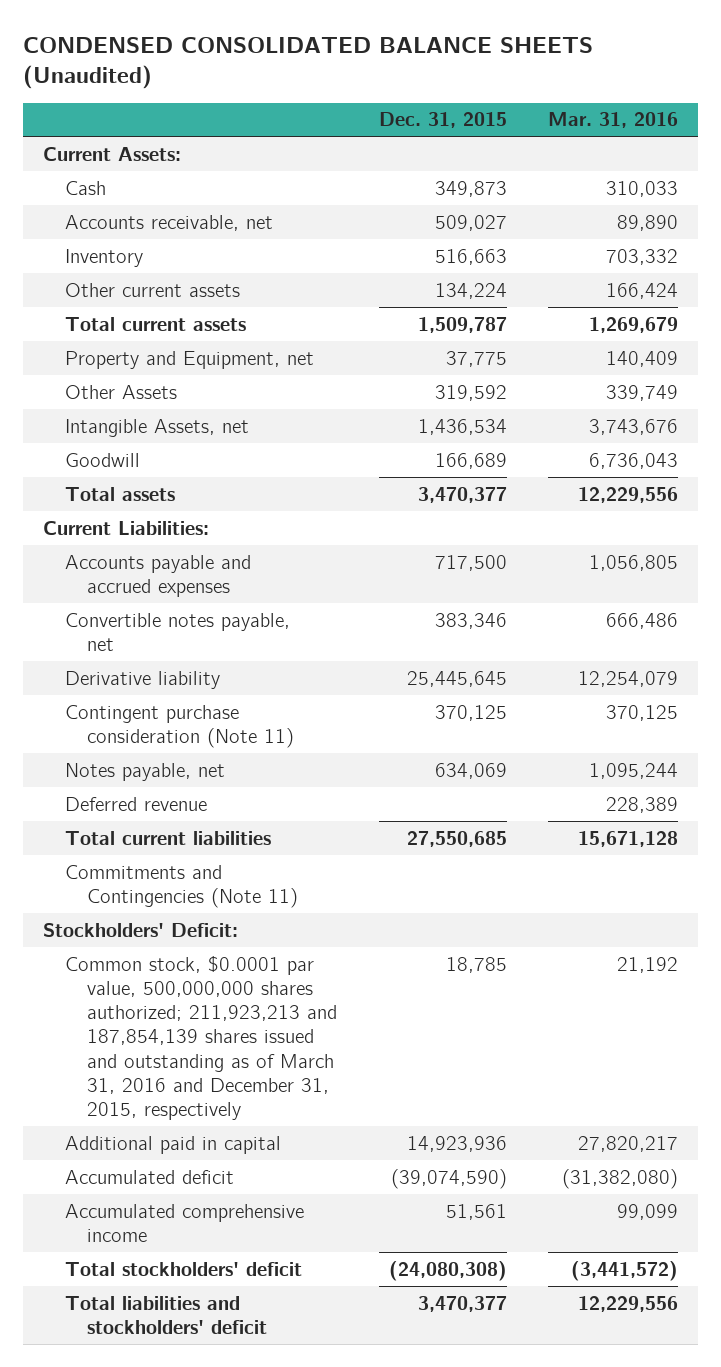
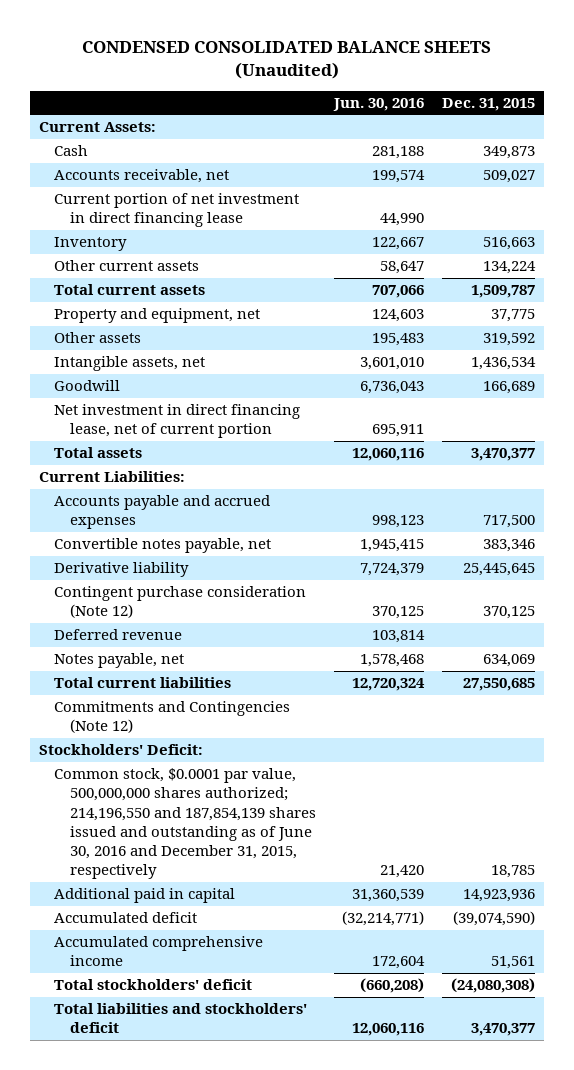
[547,112,678,129] Mar. 31, 2016 -> none
none -> [333,97,425,111] Jun. 30, 2016
none -> [54,193,300,228] Current portion of net investment in direct financing lease
[65,350,315,369] Property and Equipment, net -> [54,308,261,324] Property and equipment, net
[65,384,178,399] Other Assets -> [54,332,142,344] Other assets
[65,418,250,437] Intangible Assets, net -> [54,356,206,372] Intangible assets, net
none -> [54,404,301,439] Net investment in direct financing lease, net of current portion
[65,704,295,748] Contingent purchase consideration (Note 11) -> [54,586,307,619] Contingent purchase consideration (Note 12)
[65,762,226,781] Notes payable, net -> [54,653,185,669] Notes payable, net
[65,864,299,908] Commitments and Contingencies (Note 11) -> [54,701,291,734] Commitments and Contingencies (Note 12)
[65,955,338,1121] Common stock, $0.0001 par value, 500,000,000 shares authorized; 211,923,213 and 187,854,139 shares issued and outstanding as of March 31, 2016 and December 31, 2015, respectively -> [54,768,317,880] Common stock, $0.0001 par value, 500,000,000 shares authorized; 214,196,550 and 187,854,139 shares issued and outstanding as of June 30, 2016 and December 31, 2015, respectively

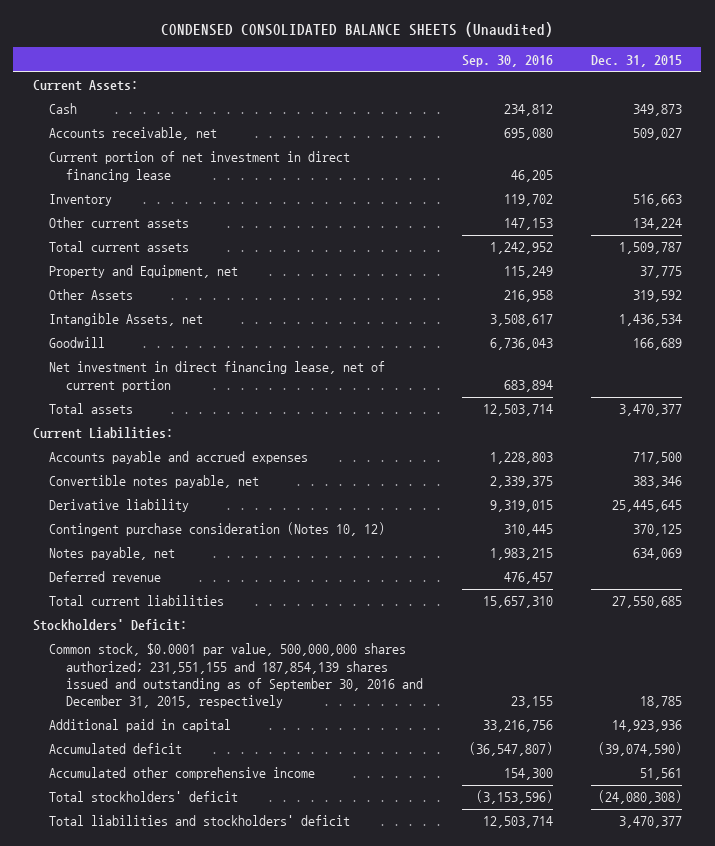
[333,97,425,111] Jun. 30, 2016 -> none
none -> [461,54,553,67] Sep. 30, 2016
[54,308,261,324] Property and equipment, net -> [49,265,239,279] Property and Equipment, net
[54,332,142,344] Other assets -> [49,289,134,301] Other Assets
[54,356,206,372] Intangible assets, net -> [49,313,204,327] Intangible Assets, net
[54,586,307,619] Contingent purchase consideration (Note 12) -> [49,522,386,537] Contingent purchase consideration (Notes 10, 12)
[54,629,183,641] Deferred revenue -> [49,571,162,583] Deferred revenue
[54,701,291,734] Commitments and Contingencies (Note 12) -> none
[54,768,317,880] Common stock, $0.0001 par value, 500,000,000 shares authorized; 214,196,550 and 187,854,139 shares issued and outstanding as of June 30, 2016 and December 31, 2015, respectively -> [49,643,424,708] Common stock, $0.0001 par value, 500,000,000 shares authorized; 231,551,155 and 187,854,139 shares issued and outstanding as of September 30, 2016 and December 31, 2015, respectively
[54,936,264,967] Accumulated comprehensive income -> [49,767,316,781] Accumulated other comprehensive income

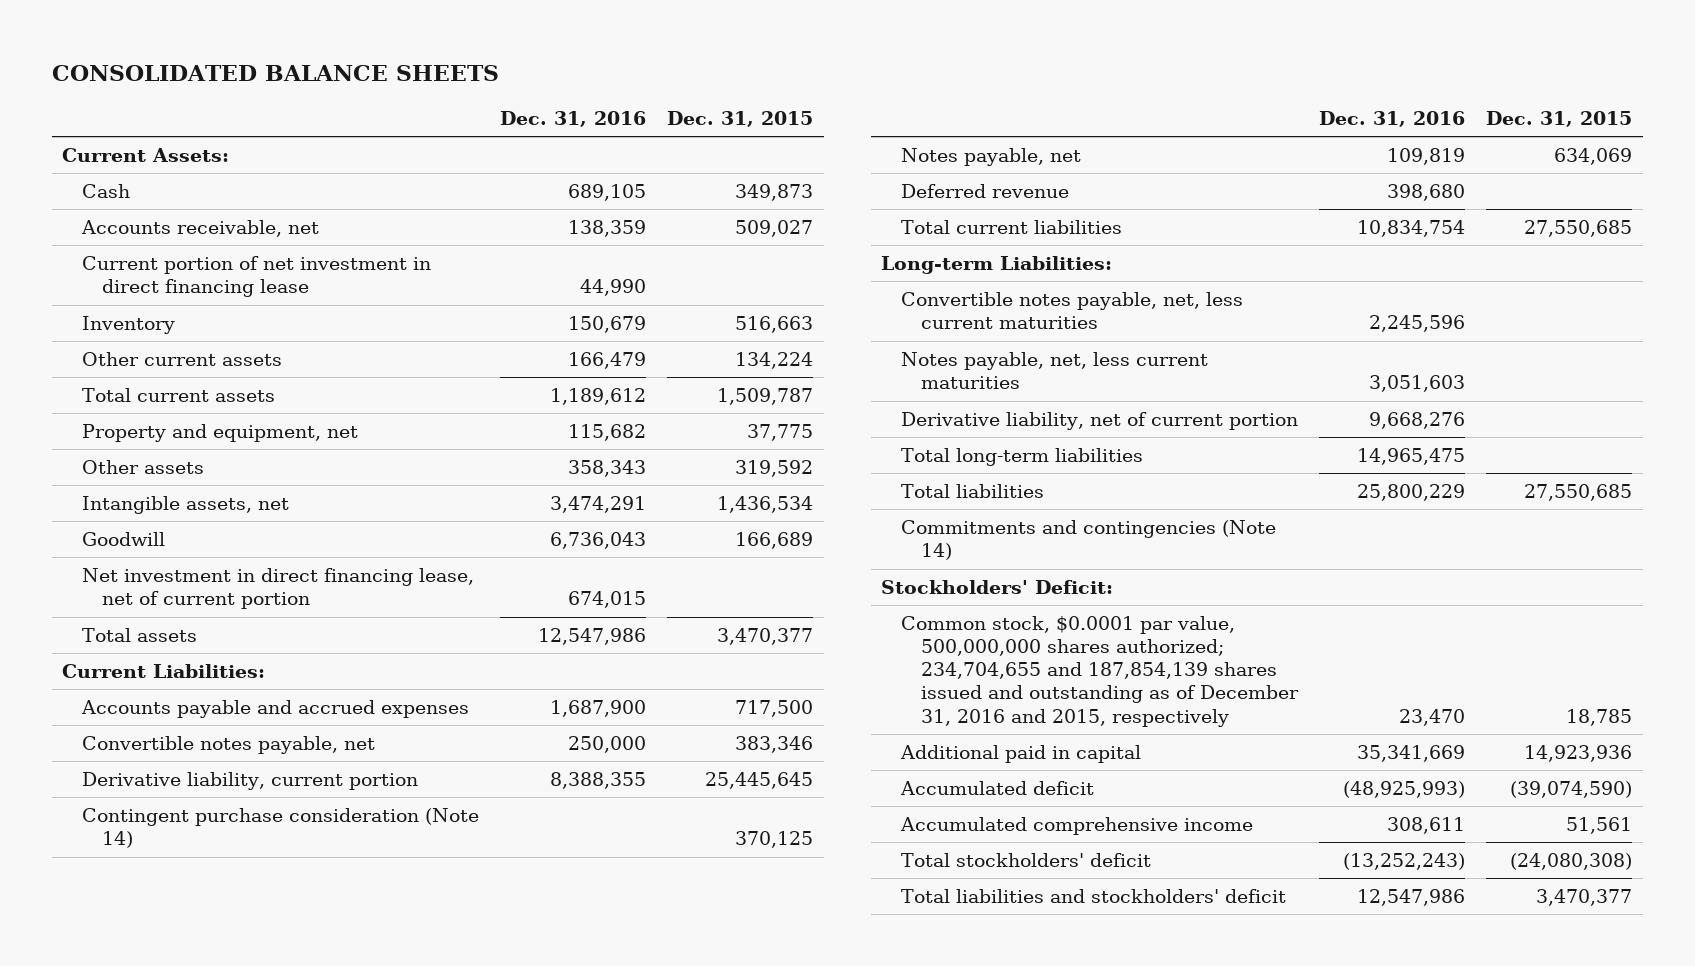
[161,22,554,38] CONDENSED CONSOLIDATED BALANCE SHEETS (Unaudited) -> [51,64,499,81] CONSOLIDATED BALANCE SHEETS
[461,54,553,67] Sep. 30, 2016 -> none
none -> [500,110,647,127] Dec. 31, 2016
[49,265,239,279] Property and Equipment, net -> [82,424,359,443] Property and equipment, net
[49,289,134,301] Other Assets -> [82,460,205,475] Other assets
[49,313,204,327] Intangible Assets, net -> [82,496,290,515] Intangible assets, net
[49,499,190,513] Derivative liability -> [82,772,419,791] Derivative liability, current portion
[49,522,386,537] Contingent purchase consideration (Notes 10, 12) -> [82,808,480,849] Contingent purchase consideration (Note 14)
none -> [881,256,1113,275] Long-term Liabilities:
none -> [901,292,1244,330] Convertible notes payable, net, less current maturities
none -> [901,352,1209,390] Notes payable, net, less current maturities
none -> [901,412,1299,431] Derivative liability, net of current portion
none -> [901,448,1144,467] Total long-term liabilities
none -> [901,484,1045,499] Total liabilities
none -> [901,520,1277,561] Commitments and contingencies (Note 14)
[49,643,424,708] Common stock, $0.0001 par value, 500,000,000 shares authorized; 231,551,155 and 187,854,139 shares issued and outstanding as of September 30, 2016 and December 31, 2015, respectively -> [901,616,1300,727] Common stock, $0.0001 par value, 500,000,000 shares authorized; 234,704,655 and 187,854,139 shares issued and outstanding as of December 31, 2016 and 2015, respectively
[49,767,316,781] Accumulated other comprehensive income -> [900,817,1254,836] Accumulated comprehensive income

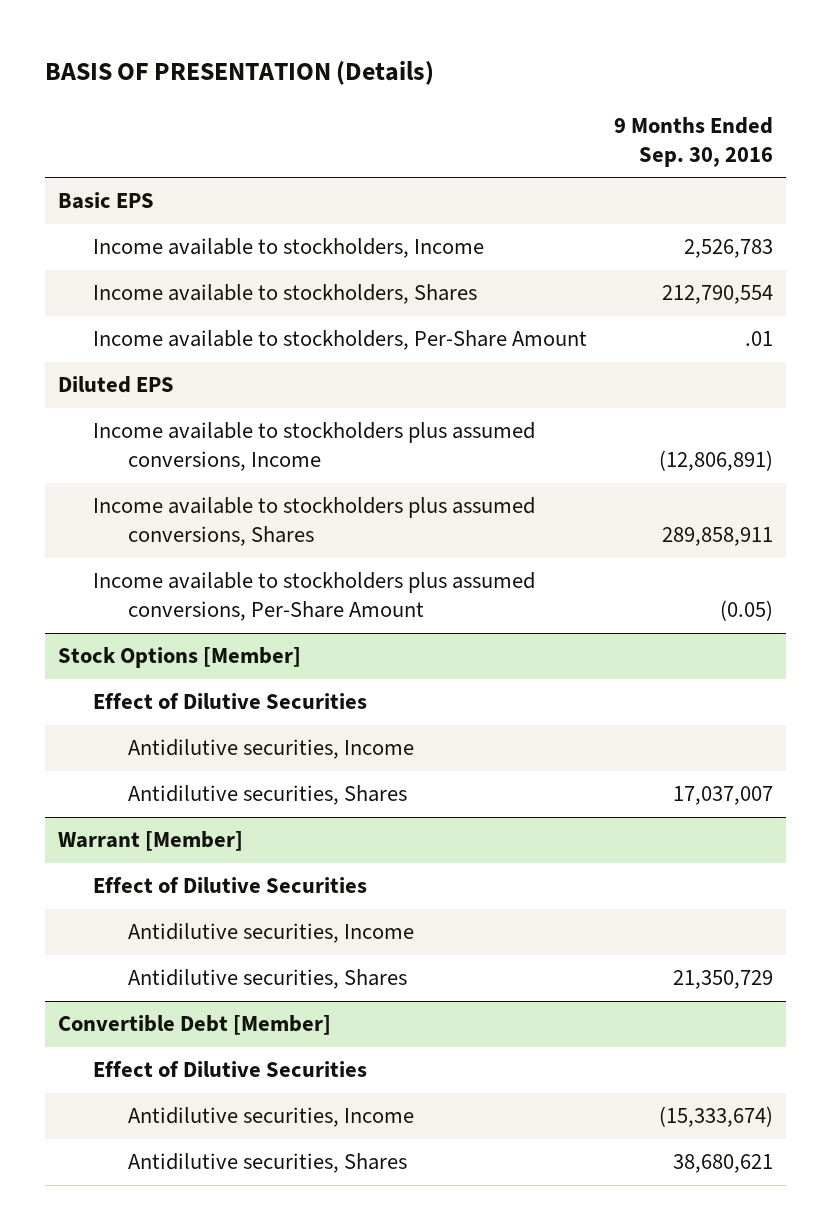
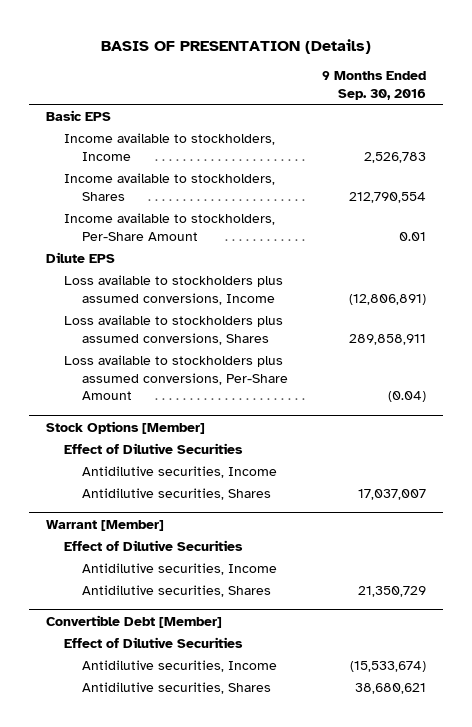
[744,331,773,347] .01 -> [398,231,426,241] 0.01
[58,376,175,394] Diluted EPS -> [46,251,116,263] Dilute EPS
[93,422,536,472] Income available to stockholders plus assumed conversions, Income -> [63,274,283,305] Loss available to stockholders plus assumed conversions, Income
[93,497,536,547] Income available to stockholders plus assumed conversions, Shares -> [63,314,283,345] Loss available to stockholders plus assumed conversions, Shares
[93,572,536,622] Income available to stockholders plus assumed conversions, Per-Share Amount -> [63,354,288,401] Loss available to stockholders plus assumed conversions, Per-Share Amount
[719,600,773,622] (0.05) -> [387,391,426,403] (0.04)
[658,1106,773,1128] (15,333,674) -> [349,660,426,672] (15,533,674)

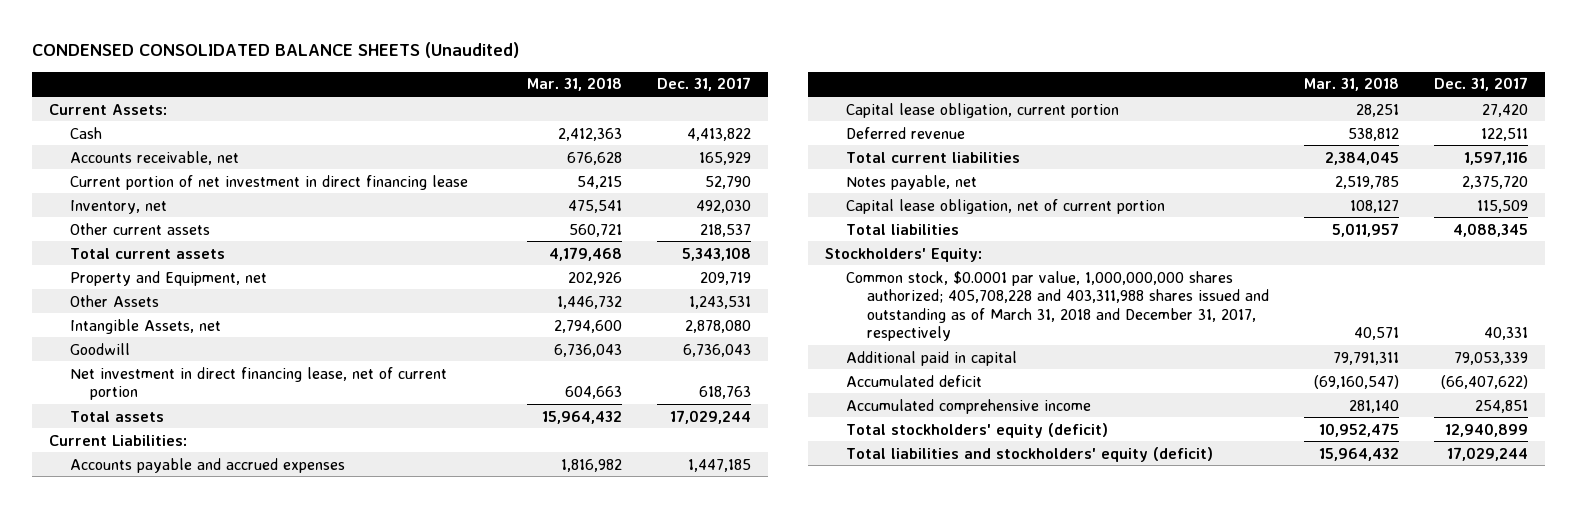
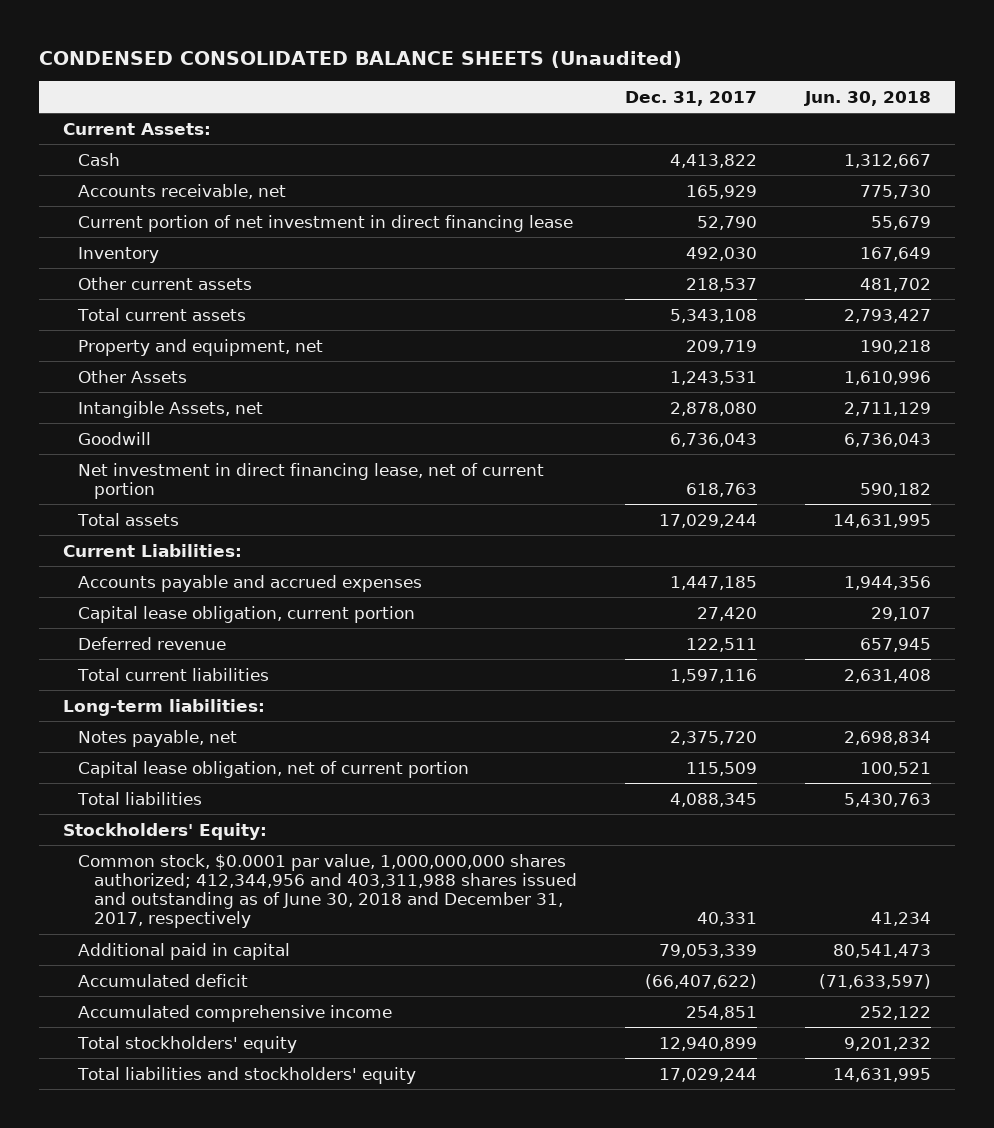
[527,77,623,92] Mar. 31, 2018 -> none
none -> [803,90,931,106] Jun. 30, 2018
[69,199,167,214] Inventory, net -> [78,246,160,263] Inventory
[69,270,267,286] Property and Equipment, net -> [78,338,324,356] Property and equipment, net
none -> [63,698,266,716] Long-term liabilities:
[846,270,1269,342] Common stock, $0.0001 par value, 1,000,000,000 shares authorized; 405,708,228 and 403,311,988 shares issued and outstanding as of March 31, 2018 and December 31, 2017, respectively -> [78,853,577,929] Common stock, $0.0001 par value, 1,000,000,000 shares authorized; 412,344,956 and 403,311,988 shares issued and outstanding as of June 30, 2018 and December 31, 2017, respectively
[846,422,1109,438] Total stockholders' equity (deficit) -> [77,1035,298,1053] Total stockholders' equity
[846,446,1214,462] Total liabilities and stockholders' equity (deficit) -> [77,1066,417,1084] Total liabilities and stockholders' equity

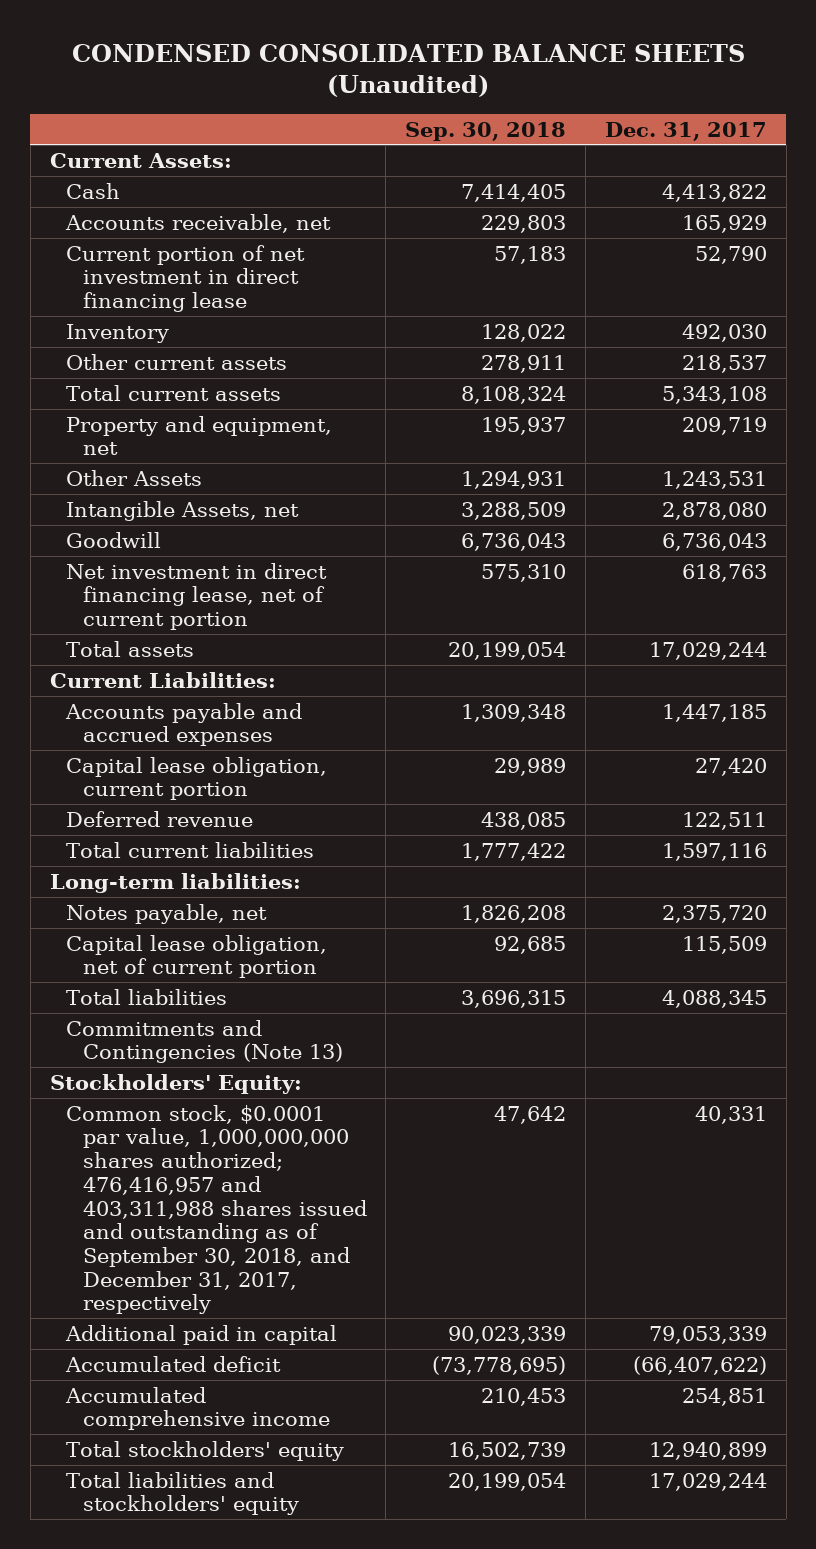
[803,90,931,106] Jun. 30, 2018 -> none
none -> [405,121,567,141] Sep. 30, 2018
none -> [66,1019,343,1064] Commitments and Contingencies (Note 13)
[78,853,577,929] Common stock, $0.0001 par value, 1,000,000,000 shares authorized; 412,344,956 and 403,311,988 shares issued and outstanding as of June 30, 2018 and December 31, 2017, respectively -> [66,1104,367,1315] Common stock, $0.0001 par value, 1,000,000,000 shares authorized; 476,416,957 and 403,311,988 shares issued and outstanding as of September 30, 2018, and December 31, 2017, respectively

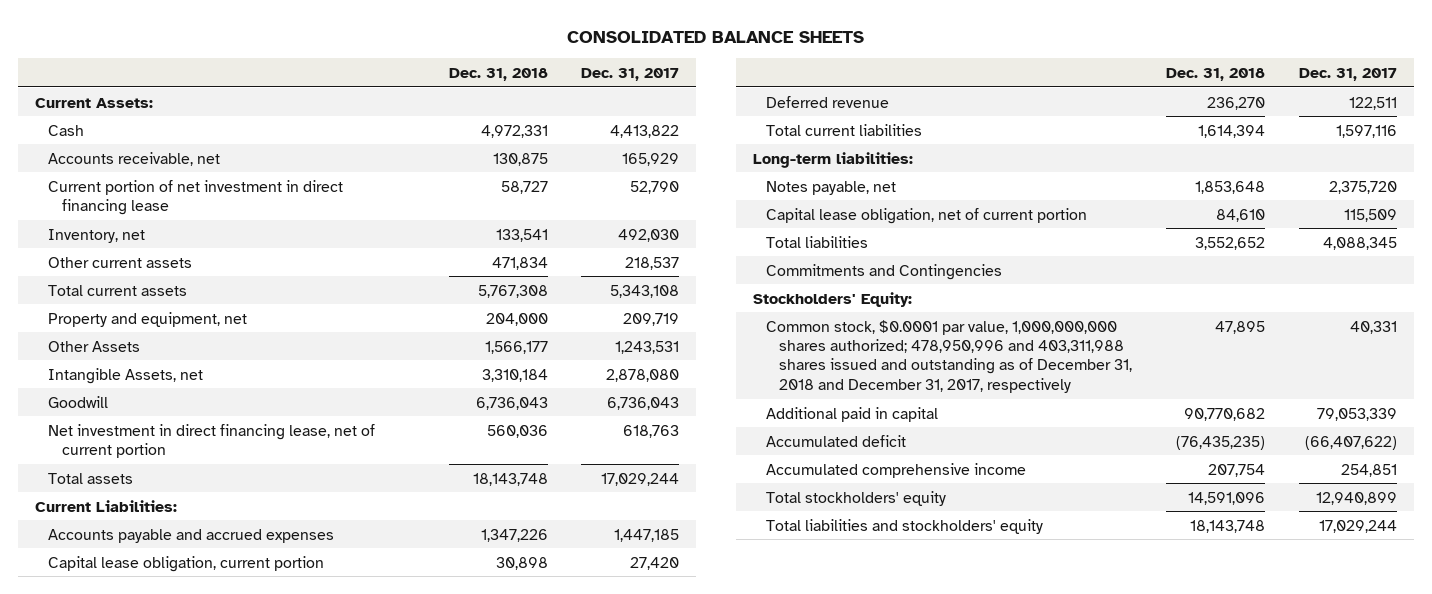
[72,43,746,98] CONDENSED CONSOLIDATED BALANCE SHEETS (Unaudited) -> [566,30,864,43] CONSOLIDATED BALANCE SHEETS
[405,121,567,141] Sep. 30, 2018 -> none
none -> [448,67,548,81] Dec. 31, 2018
[66,323,170,343] Inventory -> [48,228,146,243] Inventory, net
[66,1019,343,1064] Commitments and Contingencies (Note 13) -> [765,263,1002,280] Commitments and Contingencies
[66,1104,367,1315] Common stock, $0.0001 par value, 1,000,000,000 shares authorized; 476,416,957 and 403,311,988 shares issued and outstanding as of September 30, 2018, and December 31, 2017, respectively -> [765,319,1133,393] Common stock, $0.0001 par value, 1,000,000,000 shares authorized; 478,950,996 and 403,311,988 shares issued and outstanding as of December 31, 2018 and December 31, 2017, respectively

